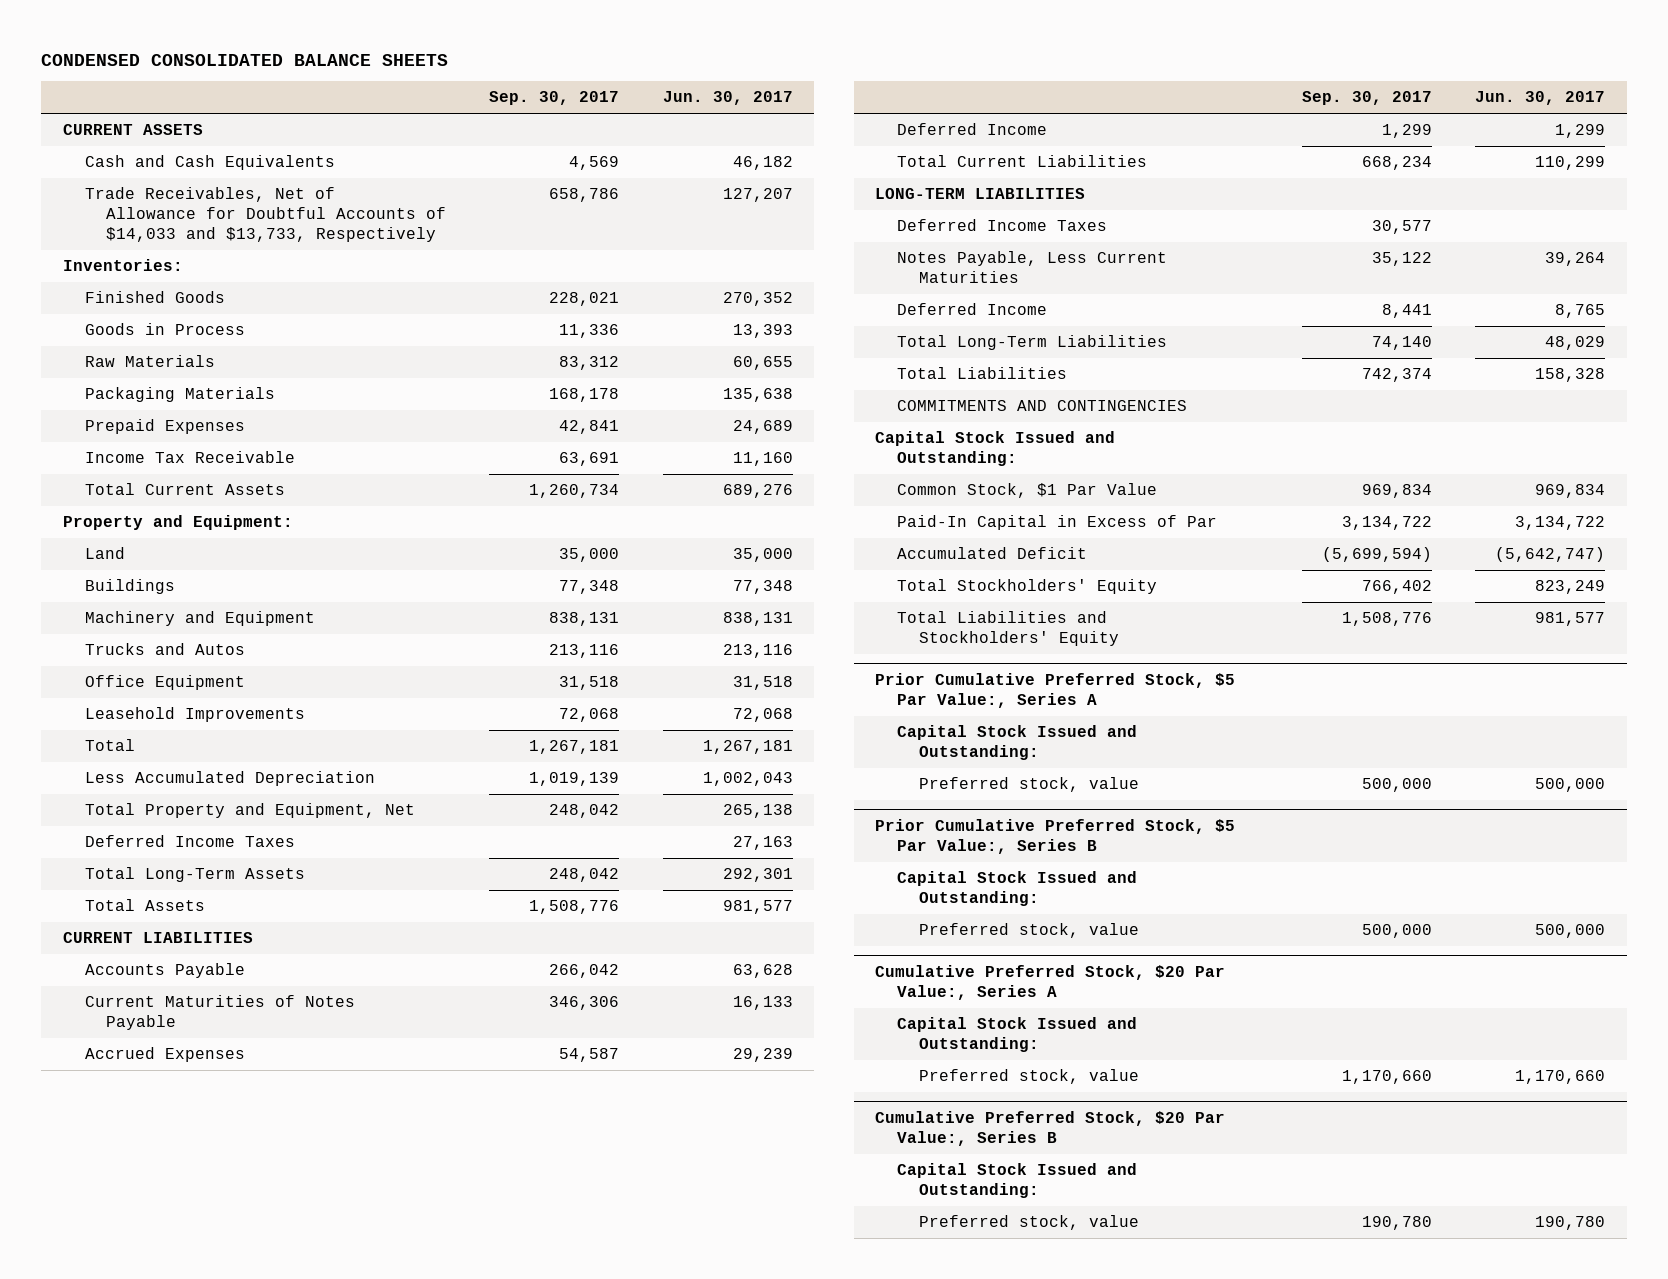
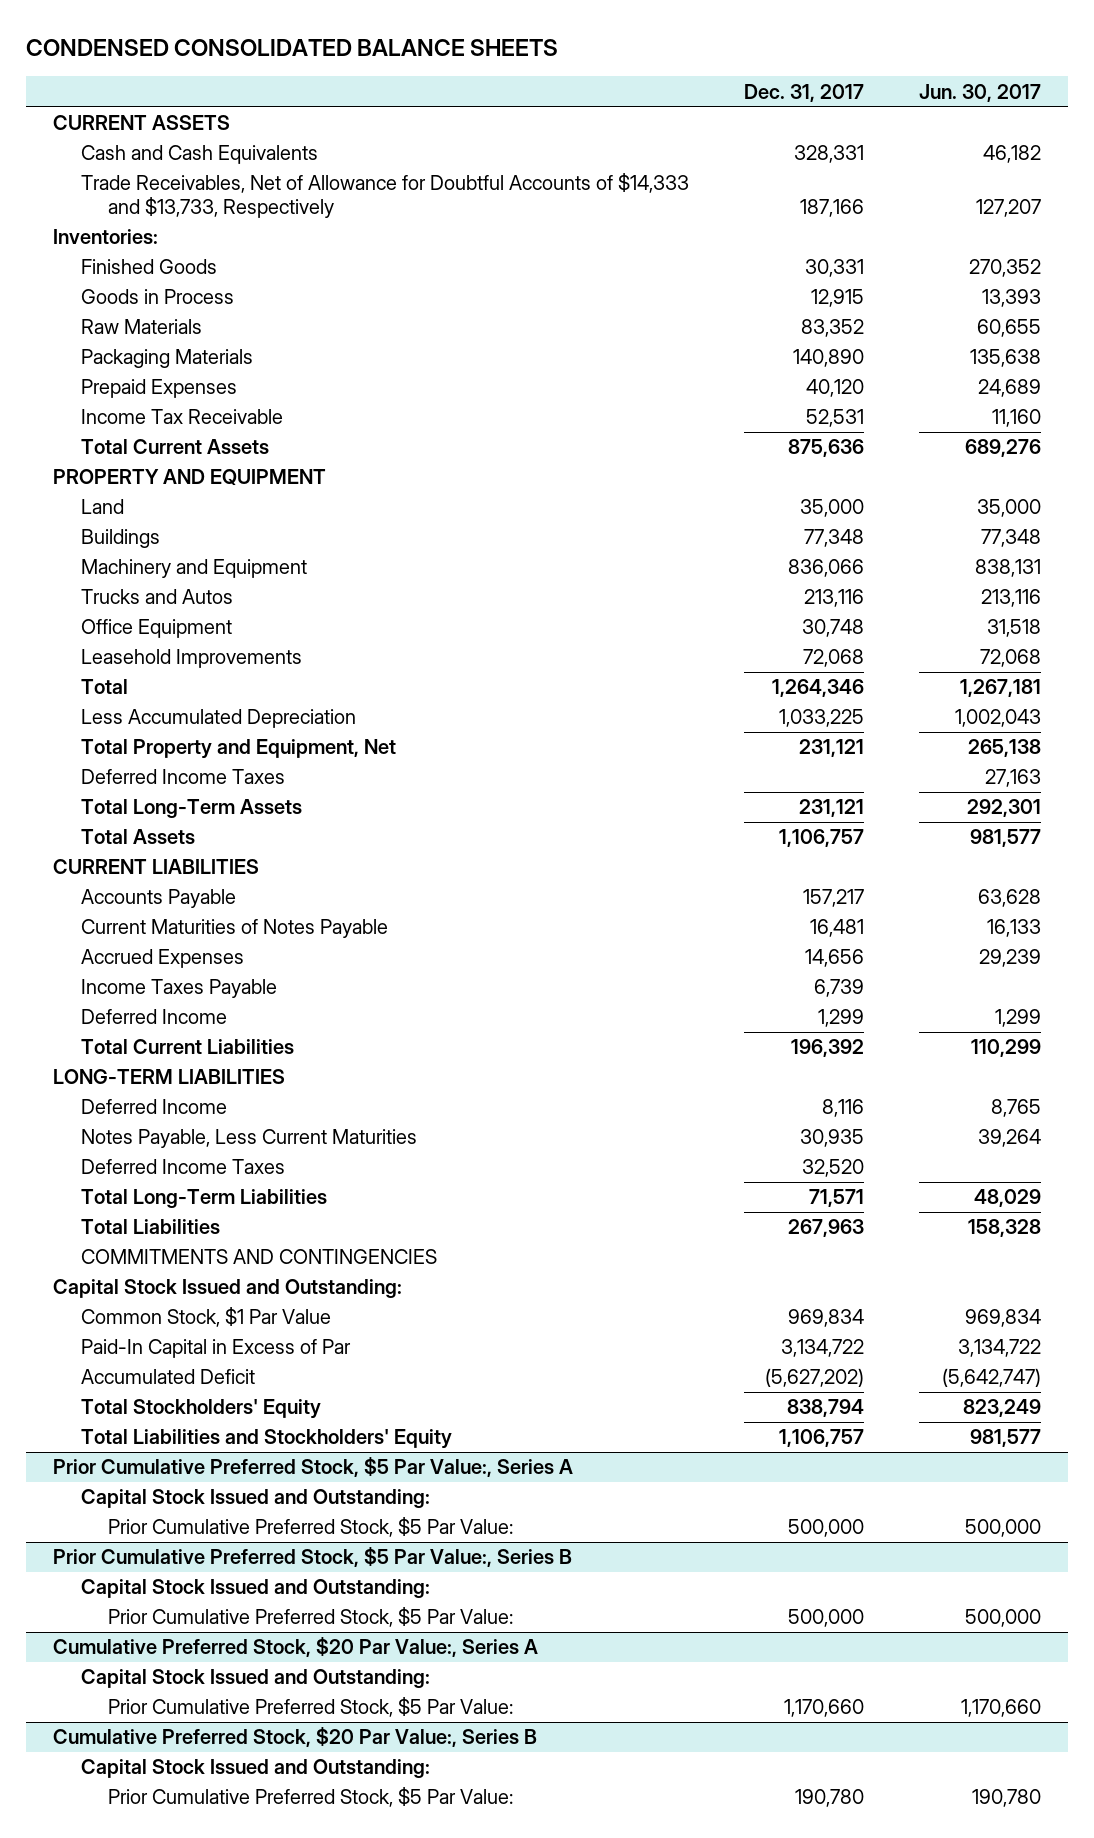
[489,91,620,106] Sep. 30, 2017 -> none
none -> [743,83,864,102] Dec. 31, 2017
[84,187,447,242] Trade Receivables, Net of Allowance for Doubtful Accounts of $14,033 and $13,733, Respectively -> [80,173,689,218] Trade Receivables, Net of Allowance for Doubtful Accounts of $14,333 and $13,733, Respectively
[62,515,293,531] Property and Equipment: -> [53,469,327,487] PROPERTY AND EQUIPMENT
none -> [80,979,277,999] Income Taxes Payable
[896,251,1167,284] Notes Payable, Less Current Maturities -> [80,1129,417,1149] Notes Payable, Less Current Maturities
[896,219,1107,232] Deferred Income Taxes -> [80,1159,285,1175] Deferred Income Taxes
[918,777,1139,793] Preferred stock, value -> [108,1517,514,1538] Prior Cumulative Preferred Stock, $5 Par Value:
[918,923,1139,939] Preferred stock, value -> [108,1607,514,1628] Prior Cumulative Preferred Stock, $5 Par Value:
[918,1069,1139,1085] Preferred stock, value -> [108,1697,514,1718] Prior Cumulative Preferred Stock, $5 Par Value:
[918,1215,1139,1231] Preferred stock, value -> [108,1787,514,1808] Prior Cumulative Preferred Stock, $5 Par Value:

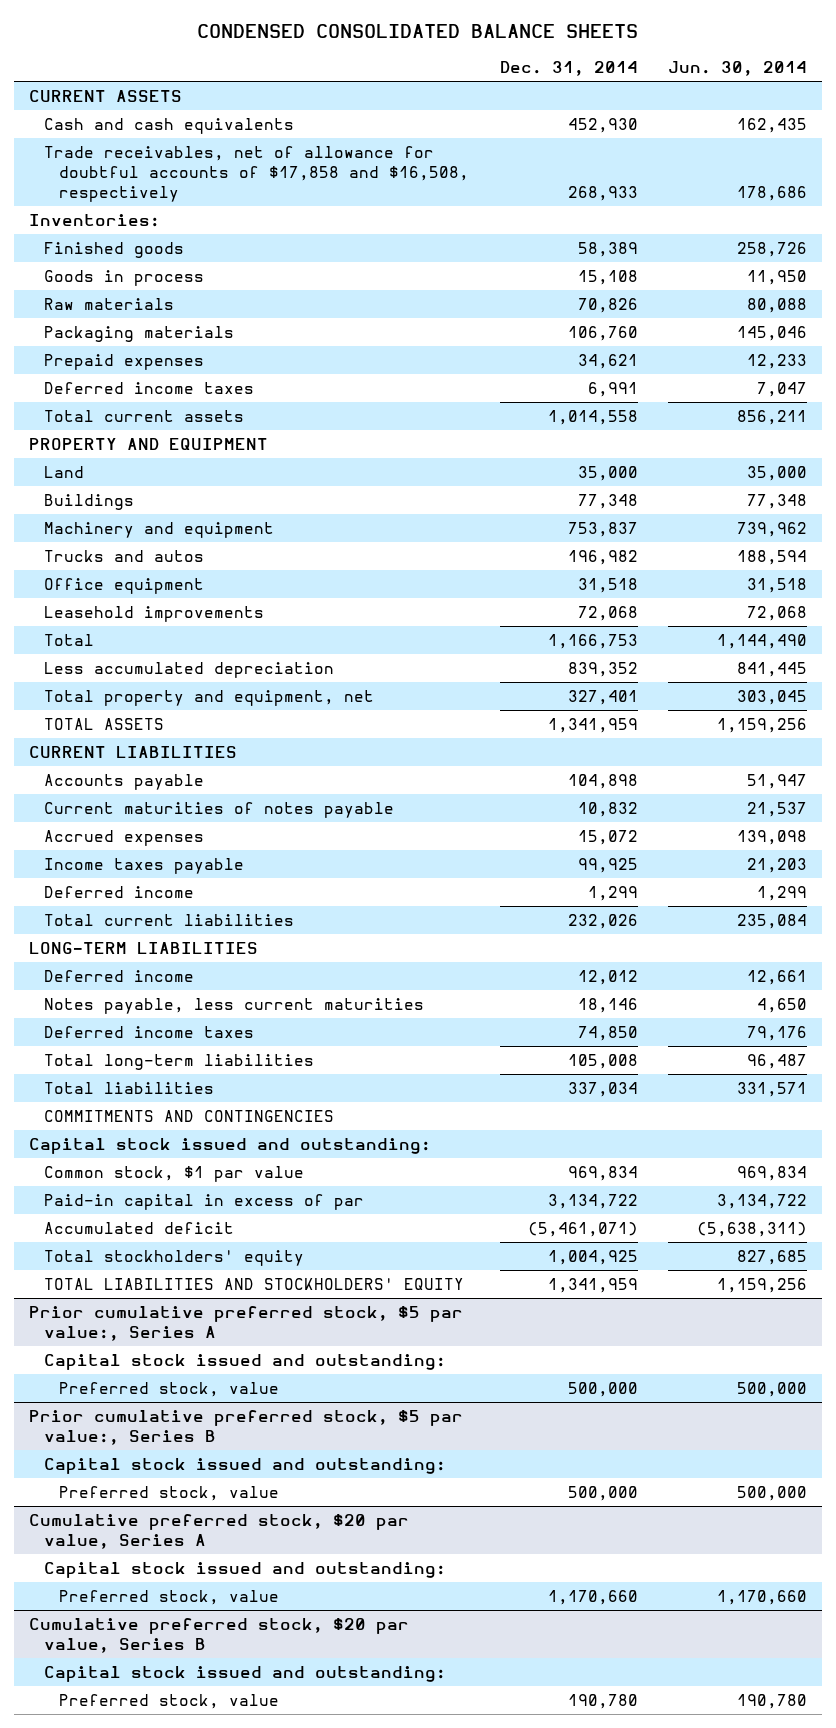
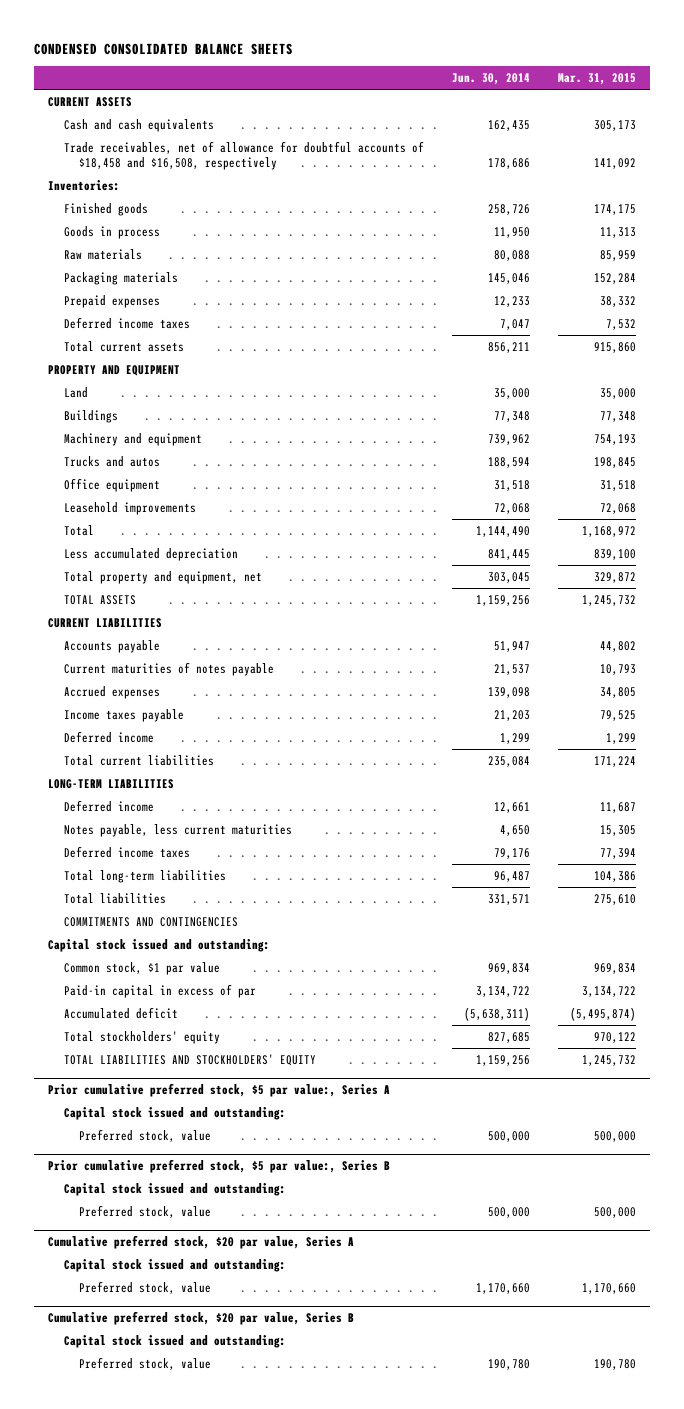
[499,61,638,77] Dec. 31, 2014 -> none
none -> [557,72,636,85] Mar. 31, 2015
[44,145,470,202] Trade receivables, net of allowance for doubtful accounts of $17,858 and $16,508, respectively -> [63,140,424,170] Trade receivables, net of allowance for doubtful accounts of $18,458 and $16,508, respectively

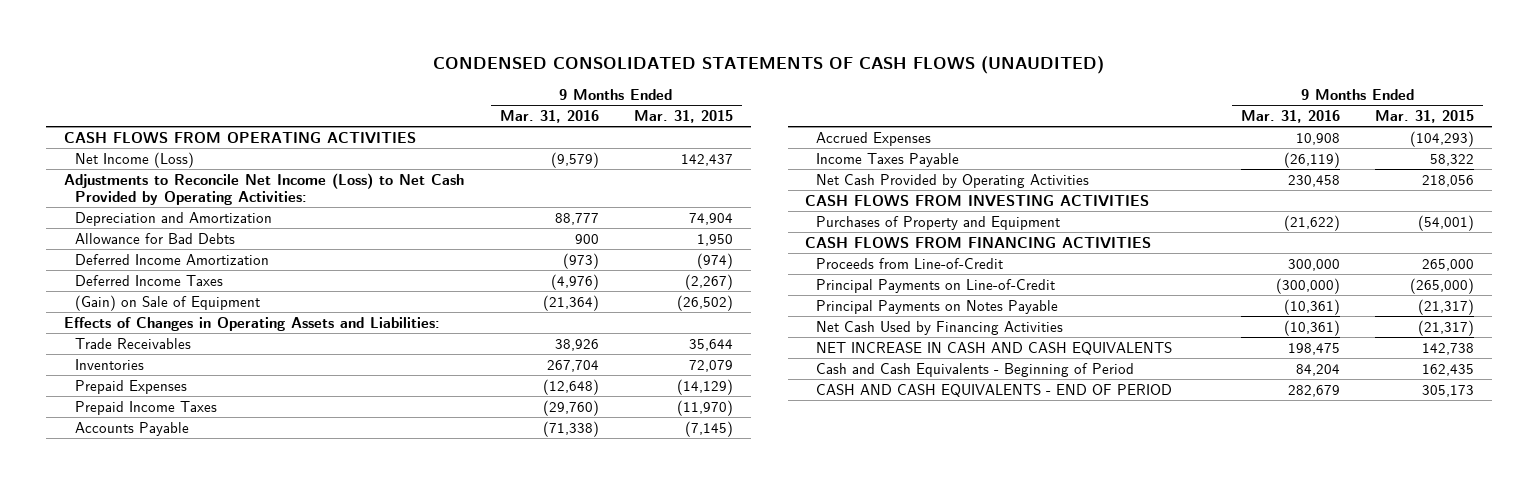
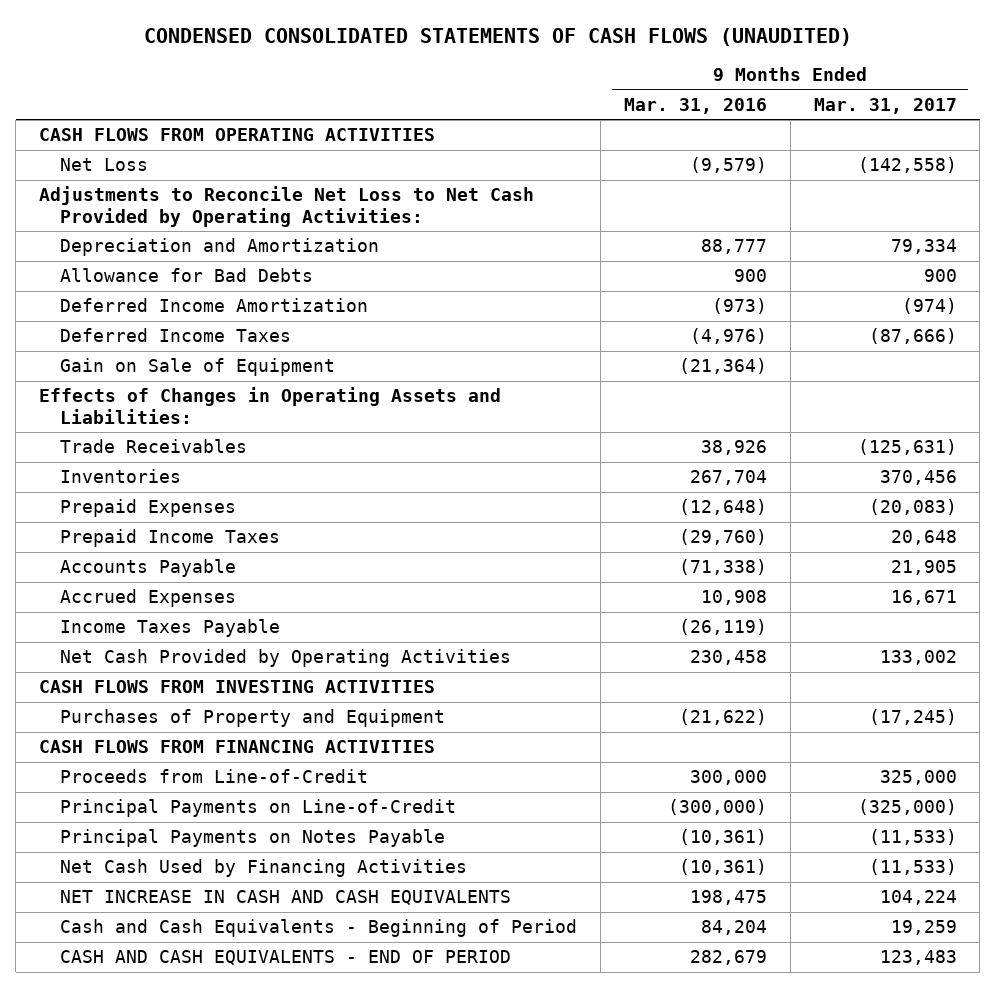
[634,109,734,123] Mar. 31, 2015 -> none
none -> [813,97,957,114] Mar. 31, 2017
[74,151,194,168] Net Income (Loss) -> [60,158,149,172] Net Loss
[64,172,465,205] Adjustments to Reconcile Net Income (Loss) to Net Cash Provided by Operating Activities: -> [39,186,535,227] Adjustments to Reconcile Net Loss to Net Cash Provided by Operating Activities:
[74,294,260,311] (Gain) on Sale of Equipment -> [60,358,336,377] Gain on Sale of Equipment

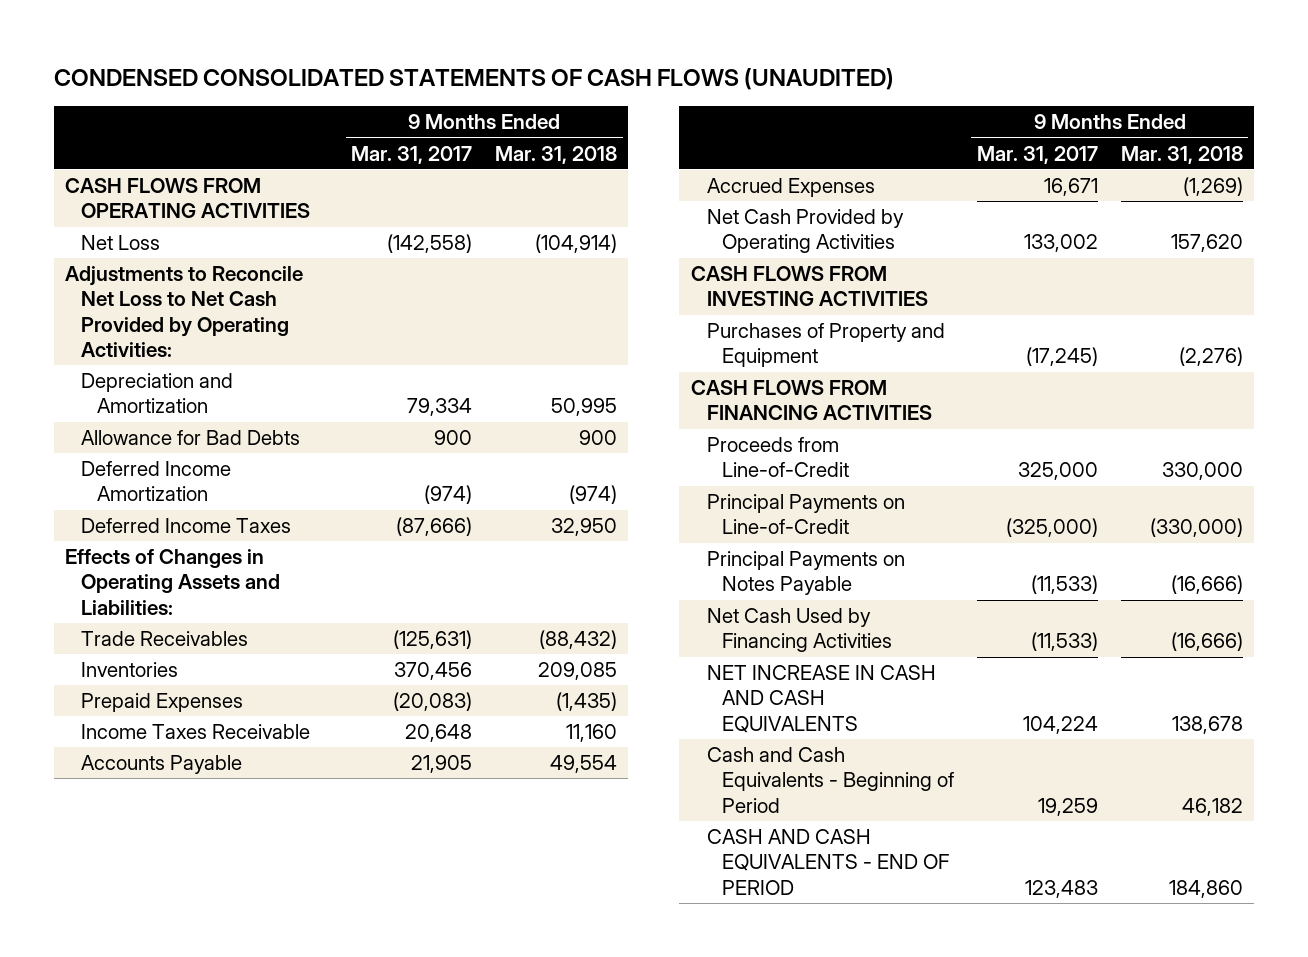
[623,97,767,114] Mar. 31, 2016 -> none
none -> [494,145,617,164] Mar. 31, 2018
[60,358,336,377] Gain on Sale of Equipment -> none
[60,529,281,548] Prepaid Income Taxes -> [80,724,310,740] Income Taxes Receivable
[60,619,281,638] Income Taxes Payable -> none

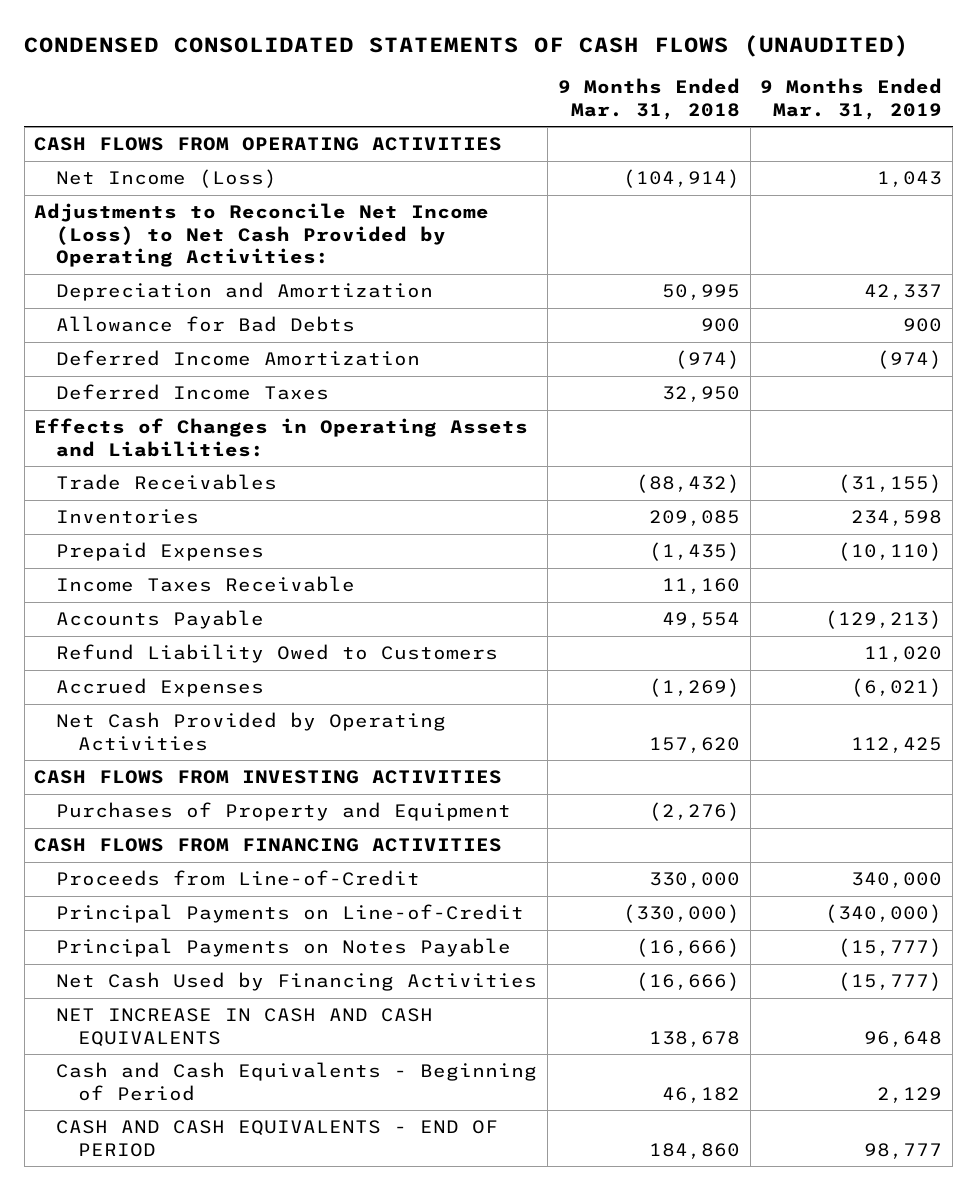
[351,145,473,164] Mar. 31, 2017 -> none
none -> [760,78,943,120] 9 Months Ended Mar. 31, 2019
[80,235,160,251] Net Loss -> [56,169,278,189] Net Income (Loss)
[65,266,304,357] Adjustments to Reconcile Net Loss to Net Cash Provided by Operating Activities: -> [34,203,490,268] Adjustments to Reconcile Net Income (Loss) to Net Cash Provided by Operating Activities:
none -> [56,644,499,664] Refund Liability Owed to Customers

